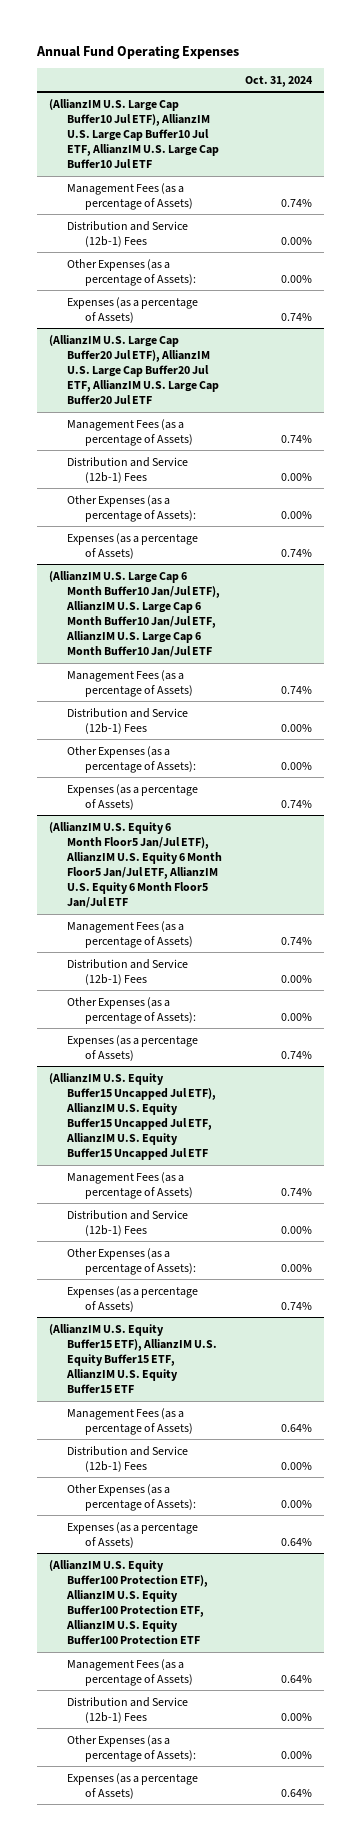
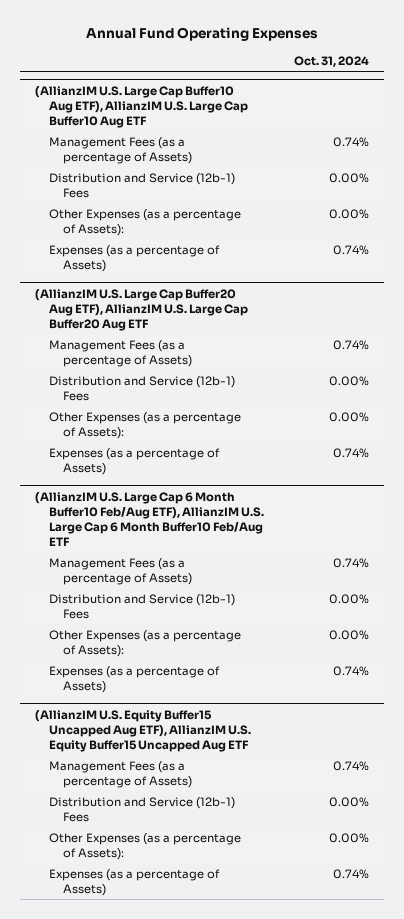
[66,182,193,210] Management Fees (as a percentage of Assets) -> none
[66,220,188,247] Distribution and Service (12b-1) Fees -> none
[66,258,196,286] Other Expenses (as a percentage of Assets): -> none
[66,296,198,323] Expenses (as a percentage of Assets) -> none
[48,334,219,405] (AllianzIM U.S. Large Cap Buffer20 Jul ETF), AllianzIM U.S. Large Cap Buffer20 Jul ETF, AllianzIM U.S. Large Cap Buffer20 Jul ETF -> none
[48,98,219,169] (AllianzIM U.S. Large Cap Buffer10 Jul ETF), AllianzIM U.S. Large Cap Buffer10 Jul ETF, AllianzIM U.S. Large Cap Buffer10 Jul ETF -> [35,85,248,128] (AllianzIM U.S. Large Cap Buffer10 Aug ETF), AllianzIM U.S. Large Cap Buffer10 Aug ETF
[48,570,220,658] (AllianzIM U.S. Large Cap 6 Month Buffer10 Jan/Jul ETF), AllianzIM U.S. Large Cap 6 Month Buffer10 Jan/Jul ETF, AllianzIM U.S. Large Cap 6 Month Buffer10 Jan/Jul ETF -> none
none -> [35,288,248,331] (AllianzIM U.S. Large Cap Buffer20 Aug ETF), AllianzIM U.S. Large Cap Buffer20 Aug ETF
[48,821,222,909] (AllianzIM U.S. Equity 6 Month Floor5 Jan/Jul ETF), AllianzIM U.S. Equity 6 Month Floor5 Jan/Jul ETF, AllianzIM U.S. Equity 6 Month Floor5 Jan/Jul ETF -> none
none -> [35,491,264,546] (AllianzIM U.S. Large Cap 6 Month Buffer10 Feb/Aug ETF), AllianzIM U.S. Large Cap 6 Month Buffer10 Feb/Aug ETF
[48,1072,216,1161] (AllianzIM U.S. Equity Buffer15 Uncapped Jul ETF), AllianzIM U.S. Equity Buffer15 Uncapped Jul ETF, AllianzIM U.S. Equity Buffer15 Uncapped Jul ETF -> [35,709,251,752] (AllianzIM U.S. Equity Buffer15 Uncapped Aug ETF), AllianzIM U.S. Equity Buffer15 Uncapped Aug ETF
[48,1323,217,1394] (AllianzIM U.S. Equity Buffer15 ETF), AllianzIM U.S. Equity Buffer15 ETF, AllianzIM U.S. Equity Buffer15 ETF -> none
[66,1407,193,1435] Management Fees (as a percentage of Assets) -> none
[66,1445,188,1472] Distribution and Service (12b-1) Fees -> none
[66,1483,196,1511] Other Expenses (as a percentage of Assets): -> none
[66,1521,198,1548] Expenses (as a percentage of Assets) -> none
[48,1559,208,1645] (AllianzIM U.S. Equity Buffer100 Protection ETF), AllianzIM U.S. Equity Buffer100 Protection ETF, AllianzIM U.S. Equity Buffer100 Protection ETF -> none
[66,1658,193,1686] Management Fees (as a percentage of Assets) -> none
[66,1696,188,1723] Distribution and Service (12b-1) Fees -> none
[66,1734,196,1762] Other Expenses (as a percentage of Assets): -> none
[66,1772,198,1799] Expenses (as a percentage of Assets) -> none

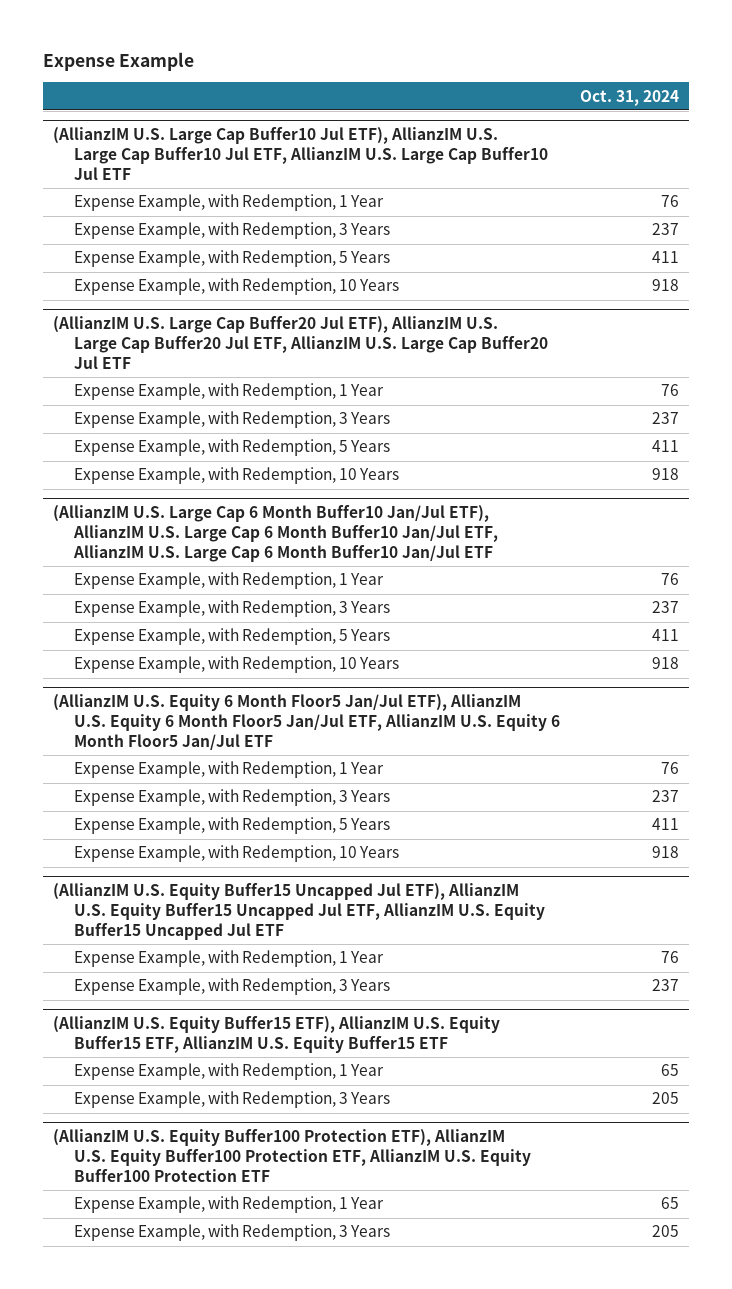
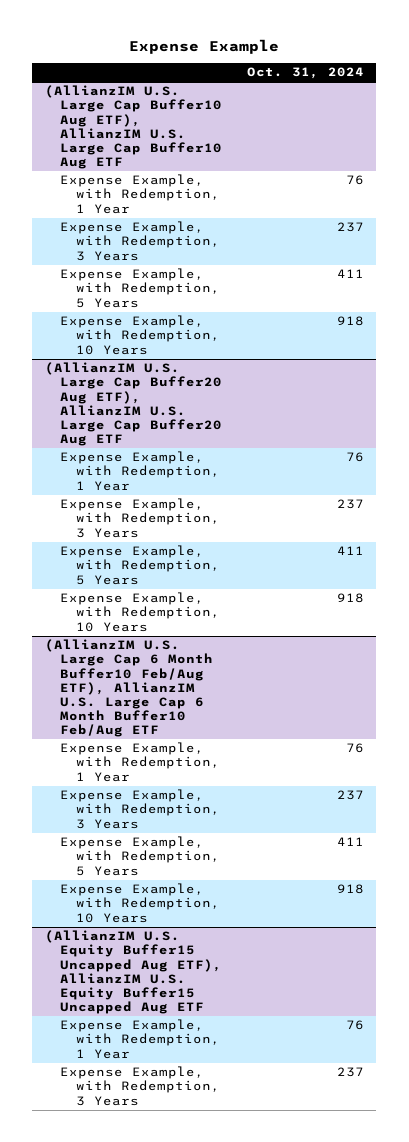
[74,194,385,212] Expense Example, with Redemption, 1 Year -> none
[74,222,391,240] Expense Example, with Redemption, 3 Years -> none
[74,250,391,268] Expense Example, with Redemption, 5 Years -> none
[74,278,400,296] Expense Example, with Redemption, 10 Years -> none
[52,316,549,369] (AllianzIM U.S. Large Cap Buffer20 Jul ETF), AllianzIM U.S. Large Cap Buffer20 Jul ETF, AllianzIM U.S. Large Cap Buffer20 Jul ETF -> none
[52,127,549,180] (AllianzIM U.S. Large Cap Buffer10 Jul ETF), AllianzIM U.S. Large Cap Buffer10 Jul ETF, AllianzIM U.S. Large Cap Buffer10 Jul ETF -> [44,85,223,169] (AllianzIM U.S. Large Cap Buffer10 Aug ETF), AllianzIM U.S. Large Cap Buffer10 Aug ETF
[52,505,499,562] (AllianzIM U.S. Large Cap 6 Month Buffer10 Jan/Jul ETF), AllianzIM U.S. Large Cap 6 Month Buffer10 Jan/Jul ETF, AllianzIM U.S. Large Cap 6 Month Buffer10 Jan/Jul ETF -> none
none -> [44,362,223,446] (AllianzIM U.S. Large Cap Buffer20 Aug ETF), AllianzIM U.S. Large Cap Buffer20 Aug ETF
[52,694,561,750] (AllianzIM U.S. Equity 6 Month Floor5 Jan/Jul ETF), AllianzIM U.S. Equity 6 Month Floor5 Jan/Jul ETF, AllianzIM U.S. Equity 6 Month Floor5 Jan/Jul ETF -> none
none -> [44,639,214,737] (AllianzIM U.S. Large Cap 6 Month Buffer10 Feb/Aug ETF), AllianzIM U.S. Large Cap 6 Month Buffer10 Feb/Aug ETF
[52,883,546,940] (AllianzIM U.S. Equity Buffer15 Uncapped Jul ETF), AllianzIM U.S. Equity Buffer15 Uncapped Jul ETF, AllianzIM U.S. Equity Buffer15 Uncapped Jul ETF -> [44,930,223,1014] (AllianzIM U.S. Equity Buffer15 Uncapped Aug ETF), AllianzIM U.S. Equity Buffer15 Uncapped Aug ETF
[52,1016,500,1053] (AllianzIM U.S. Equity Buffer15 ETF), AllianzIM U.S. Equity Buffer15 ETF, AllianzIM U.S. Equity Buffer15 ETF -> none
[74,1063,385,1081] Expense Example, with Redemption, 1 Year -> none
[74,1091,391,1109] Expense Example, with Redemption, 3 Years -> none
[52,1129,532,1182] (AllianzIM U.S. Equity Buffer100 Protection ETF), AllianzIM U.S. Equity Buffer100 Protection ETF, AllianzIM U.S. Equity Buffer100 Protection ETF -> none
[74,1196,385,1214] Expense Example, with Redemption, 1 Year -> none
[74,1224,391,1242] Expense Example, with Redemption, 3 Years -> none

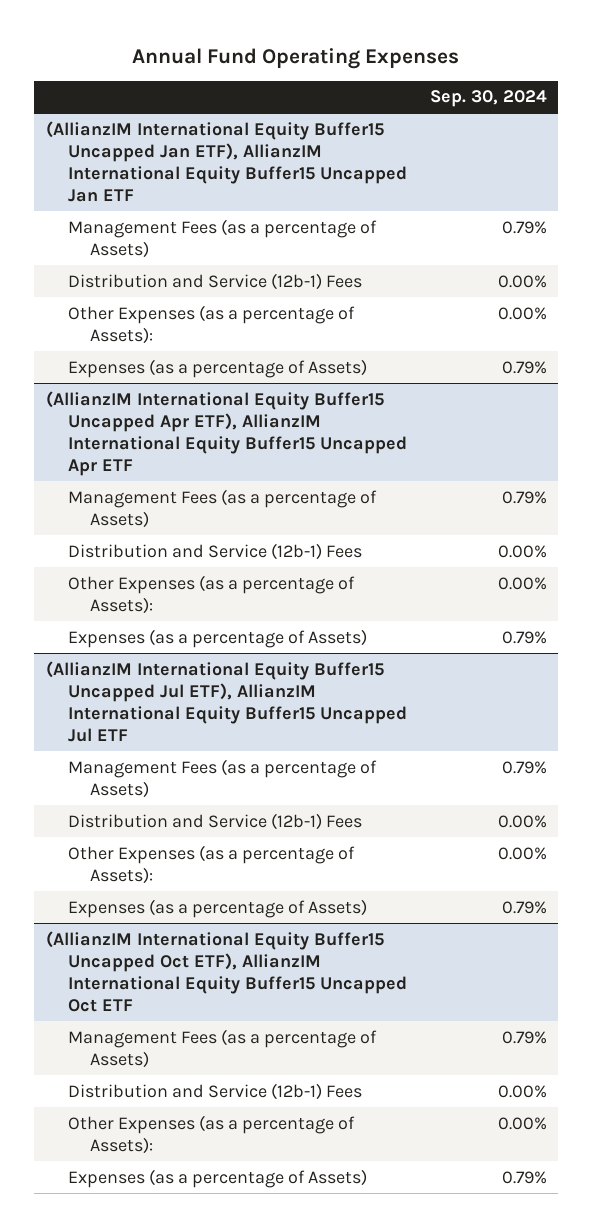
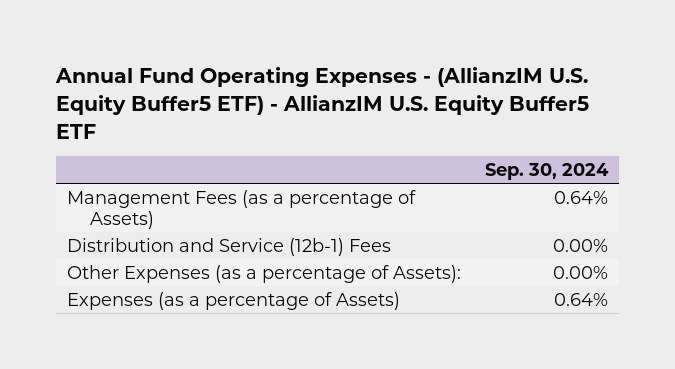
[132,47,460,69] Annual Fund Operating Expenses -> [54,67,589,139] Annual Fund Operating Expenses - (AllianzIM U.S. Equity Buffer5 ETF) - AllianzIM U.S. Equity Buffer5 ETF
[45,120,407,202] (AllianzIM International Equity Buffer15 Uncapped Jan ETF), AllianzIM International Equity Buffer15 Uncapped Jan ETF -> none
[67,272,362,290] Distribution and Service (12b-1) Fees -> none
[67,304,355,344] Other Expenses (as a percentage of Assets): -> none
[67,358,367,378] Expenses (as a percentage of Assets) -> none
[45,390,407,476] (AllianzIM International Equity Buffer15 Uncapped Apr ETF), AllianzIM International Equity Buffer15 Uncapped Apr ETF -> none
[67,488,377,528] Management Fees (as a percentage of Assets) -> none
[67,542,362,560] Distribution and Service (12b-1) Fees -> none
[67,574,355,614] Other Expenses (as a percentage of Assets): -> none
[67,628,367,648] Expenses (as a percentage of Assets) -> none
[45,660,407,742] (AllianzIM International Equity Buffer15 Uncapped Jul ETF), AllianzIM International Equity Buffer15 Uncapped Jul ETF -> none
[67,758,377,798] Management Fees (as a percentage of Assets) -> none
[67,812,362,830] Distribution and Service (12b-1) Fees -> none
[67,844,355,884] Other Expenses (as a percentage of Assets): -> none
[67,898,367,918] Expenses (as a percentage of Assets) -> none
[45,930,407,1012] (AllianzIM International Equity Buffer15 Uncapped Oct ETF), AllianzIM International Equity Buffer15 Uncapped Oct ETF -> none
[67,1028,377,1068] Management Fees (as a percentage of Assets) -> none
[501,220,547,234] 0.79% -> [553,190,608,204] 0.64%
[501,1170,547,1184] 0.79% -> [553,292,608,306] 0.64%

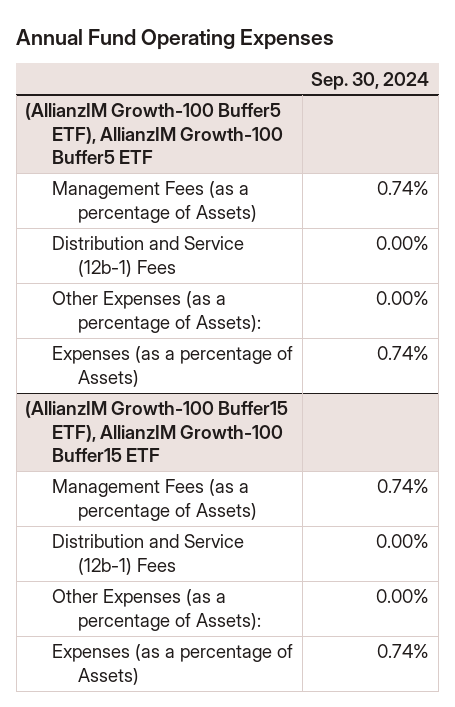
[54,67,589,139] Annual Fund Operating Expenses - (AllianzIM U.S. Equity Buffer5 ETF) - AllianzIM U.S. Equity Buffer5 ETF -> [16,28,335,50] Annual Fund Operating Expenses
none -> [25,103,283,164] (AllianzIM Growth-100 Buffer5 ETF), AllianzIM Growth-100 Buffer5 ETF
[553,190,608,204] 0.64% -> [377,181,430,196] 0.74%
[553,292,608,306] 0.64% -> [377,346,430,361] 0.74%
none -> [25,401,289,462] (AllianzIM Growth-100 Buffer15 ETF), AllianzIM Growth-100 Buffer15 ETF
none -> [51,479,258,521] Management Fees (as a percentage of Assets)
none -> [51,534,244,575] Distribution and Service (12b-1) Fees
none -> [51,589,262,631] Other Expenses (as a percentage of Assets):
none -> [51,644,293,685] Expenses (as a percentage of Assets)

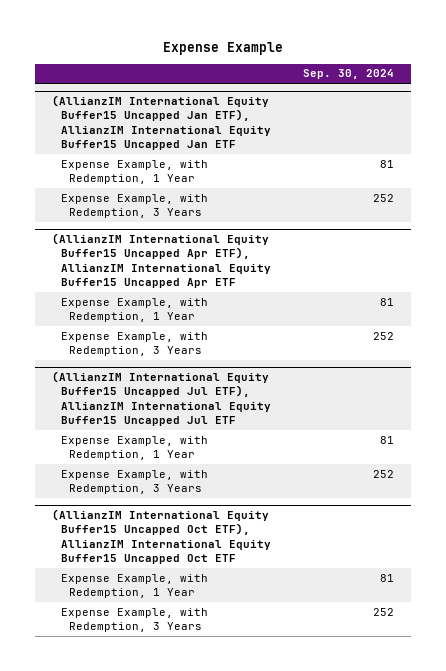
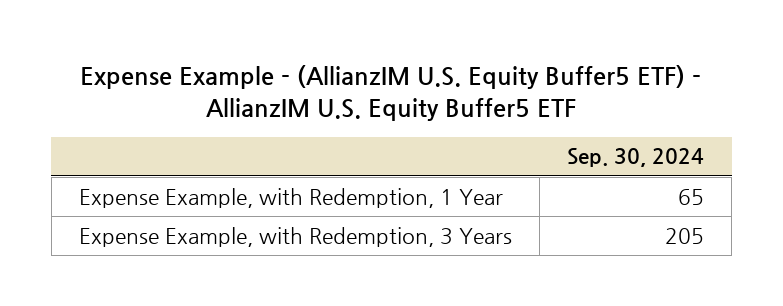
[163,42,284,56] Expense Example -> [80,64,702,121] Expense Example - (AllianzIM U.S. Equity Buffer5 ETF) - AllianzIM U.S. Equity Buffer5 ETF
[51,95,271,151] (AllianzIM International Equity Buffer15 Uncapped Jan ETF), AllianzIM International Equity Buffer15 Uncapped Jan ETF -> none
[51,233,271,289] (AllianzIM International Equity Buffer15 Uncapped Apr ETF), AllianzIM International Equity Buffer15 Uncapped Apr ETF -> none
[60,297,208,323] Expense Example, with Redemption, 1 Year -> none
[60,331,208,357] Expense Example, with Redemption, 3 Years -> none
[51,371,271,427] (AllianzIM International Equity Buffer15 Uncapped Jul ETF), AllianzIM International Equity Buffer15 Uncapped Jul ETF -> none
[60,435,208,461] Expense Example, with Redemption, 1 Year -> none
[60,469,208,495] Expense Example, with Redemption, 3 Years -> none
[51,509,271,565] (AllianzIM International Equity Buffer15 Uncapped Oct ETF), AllianzIM International Equity Buffer15 Uncapped Oct ETF -> none
[60,573,208,599] Expense Example, with Redemption, 1 Year -> none
[60,607,208,633] Expense Example, with Redemption, 3 Years -> none
[380,159,395,168] 81 -> [678,188,705,205] 65
[373,193,395,202] 252 -> [665,227,705,244] 205

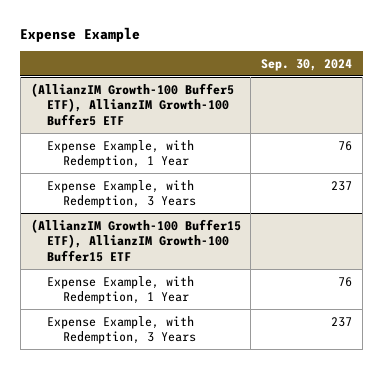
[80,64,702,121] Expense Example - (AllianzIM U.S. Equity Buffer5 ETF) - AllianzIM U.S. Equity Buffer5 ETF -> [20,27,141,43] Expense Example
none -> [30,82,234,126] (AllianzIM Growth-100 Buffer5 ETF), AllianzIM Growth-100 Buffer5 ETF
[678,188,705,205] 65 -> [338,140,353,151] 76
[665,227,705,244] 205 -> [331,180,353,191] 237
none -> [30,218,241,262] (AllianzIM Growth-100 Buffer15 ETF), AllianzIM Growth-100 Buffer15 ETF
none -> [46,275,194,305] Expense Example, with Redemption, 1 Year
none -> [46,315,196,345] Expense Example, with Redemption, 3 Years

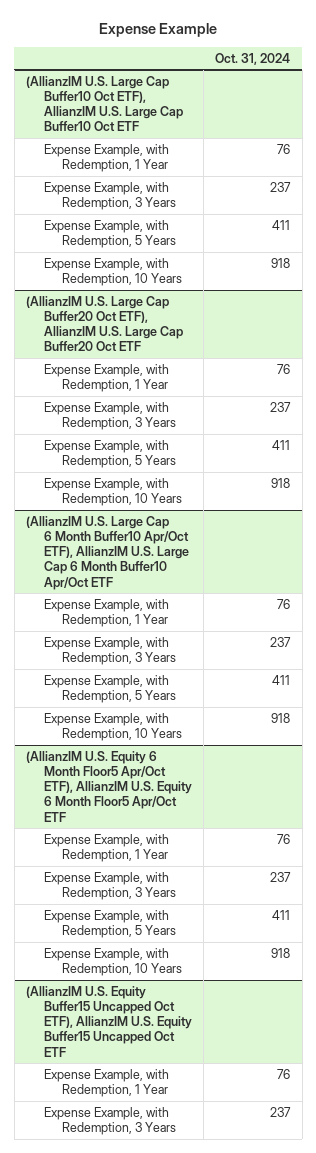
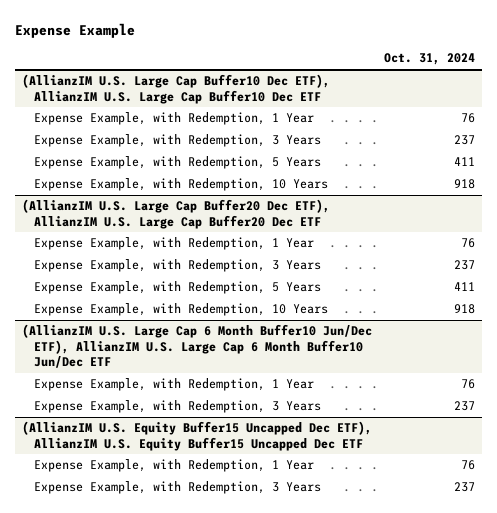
[44,143,170,173] Expense Example, with Redemption, 1 Year -> none
[44,181,177,211] Expense Example, with Redemption, 3 Years -> none
[44,219,177,249] Expense Example, with Redemption, 5 Years -> none
[44,257,183,287] Expense Example, with Redemption, 10 Years -> none
[26,295,184,352] (AllianzIM U.S. Large Cap Buffer20 Oct ETF), AllianzIM U.S. Large Cap Buffer20 Oct ETF -> none
[26,75,184,132] (AllianzIM U.S. Large Cap Buffer10 Oct ETF), AllianzIM U.S. Large Cap Buffer10 Oct ETF -> [21,74,330,104] (AllianzIM U.S. Large Cap Buffer10 Dec ETF), AllianzIM U.S. Large Cap Buffer10 Dec ETF
[26,515,190,590] (AllianzIM U.S. Large Cap 6 Month Buffer10 Apr/Oct ETF), AllianzIM U.S. Large Cap 6 Month Buffer10 Apr/Oct ETF -> none
none -> [21,199,330,229] (AllianzIM U.S. Large Cap Buffer20 Dec ETF), AllianzIM U.S. Large Cap Buffer20 Dec ETF
[26,750,193,822] (AllianzIM U.S. Equity 6 Month Floor5 Apr/Oct ETF), AllianzIM U.S. Equity 6 Month Floor5 Apr/Oct ETF -> none
none -> [21,324,372,369] (AllianzIM U.S. Large Cap 6 Month Buffer10 Jun/Dec ETF), AllianzIM U.S. Large Cap 6 Month Buffer10 Jun/Dec ETF
[44,909,177,939] Expense Example, with Redemption, 5 Years -> none
[44,947,183,977] Expense Example, with Redemption, 10 Years -> none
[26,985,193,1057] (AllianzIM U.S. Equity Buffer15 Uncapped Oct ETF), AllianzIM U.S. Equity Buffer15 Uncapped Oct ETF -> [21,421,372,451] (AllianzIM U.S. Equity Buffer15 Uncapped Dec ETF), AllianzIM U.S. Equity Buffer15 Uncapped Dec ETF

